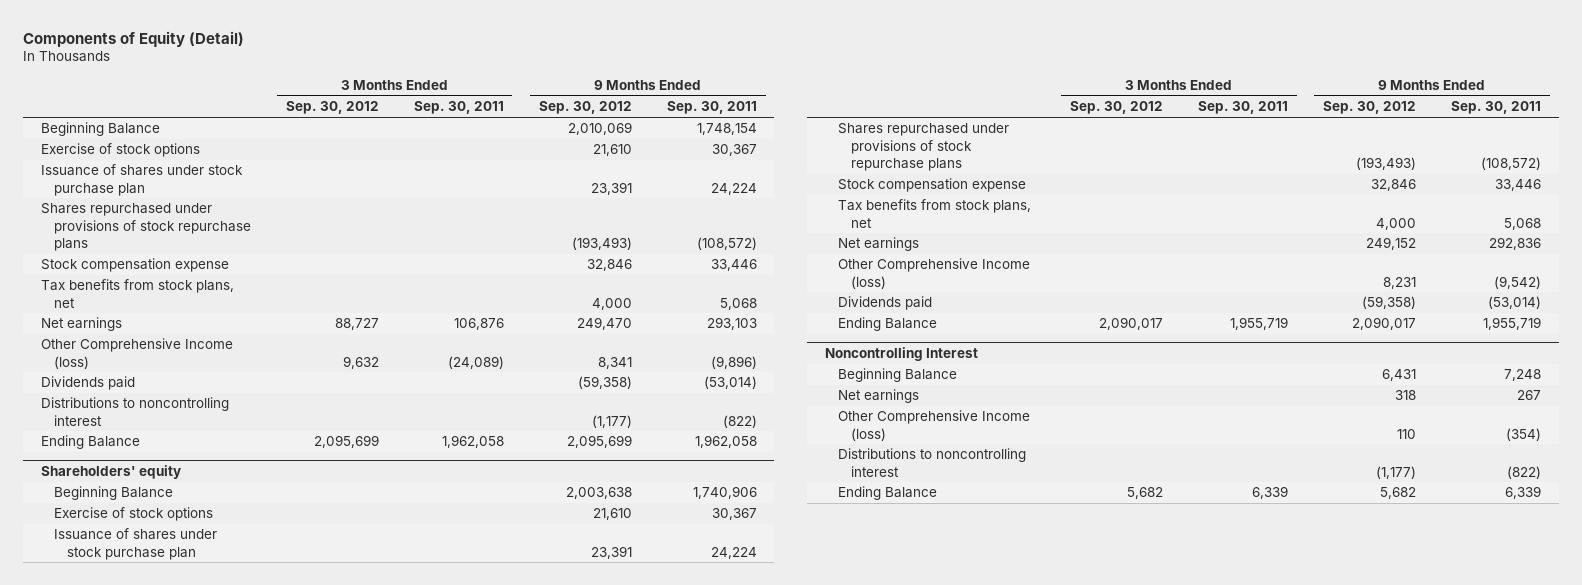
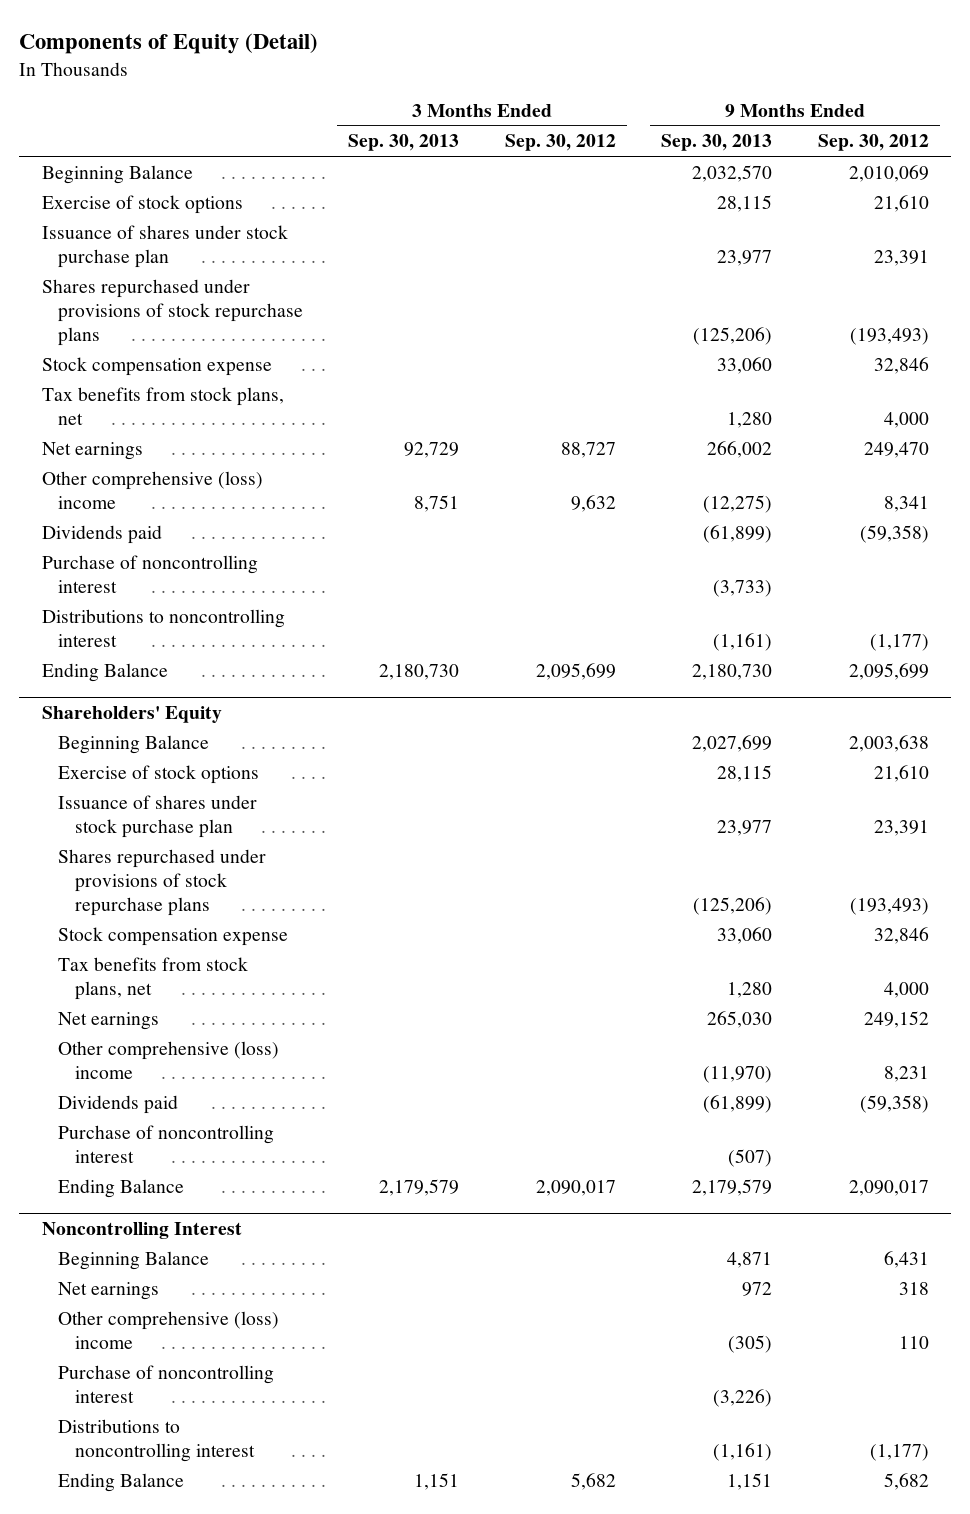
[413,101,504,115] Sep. 30, 2011 -> none
[666,101,757,115] Sep. 30, 2011 -> none
none -> [348,134,460,152] Sep. 30, 2013
none -> [661,134,773,152] Sep. 30, 2013
[40,338,233,369] Other Comprehensive Income (loss) -> [41,470,263,509] Other comprehensive (loss) income
none -> [41,554,258,593] Purchase of noncontrolling interest
[40,465,181,480] Shareholders' equity -> [41,705,222,723] Shareholders' Equity
[838,258,1031,289] Other Comprehensive Income (loss) -> [58,1040,280,1079] Other comprehensive (loss) income
none -> [58,1124,275,1163] Purchase of noncontrolling interest
[838,410,1031,441] Other Comprehensive Income (loss) -> [58,1310,280,1349] Other comprehensive (loss) income
none -> [58,1364,275,1403] Purchase of noncontrolling interest

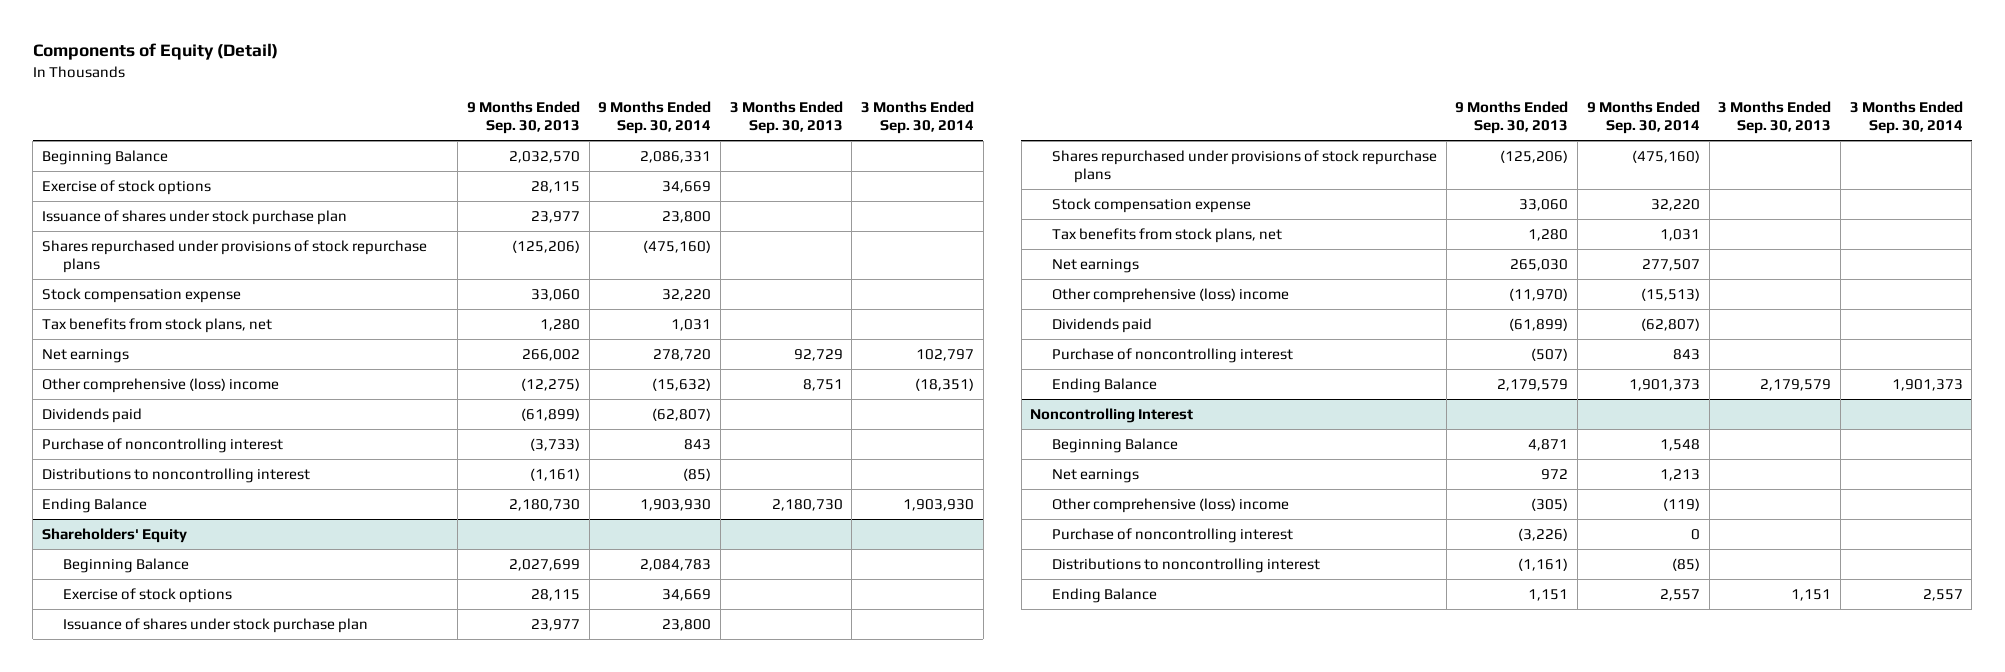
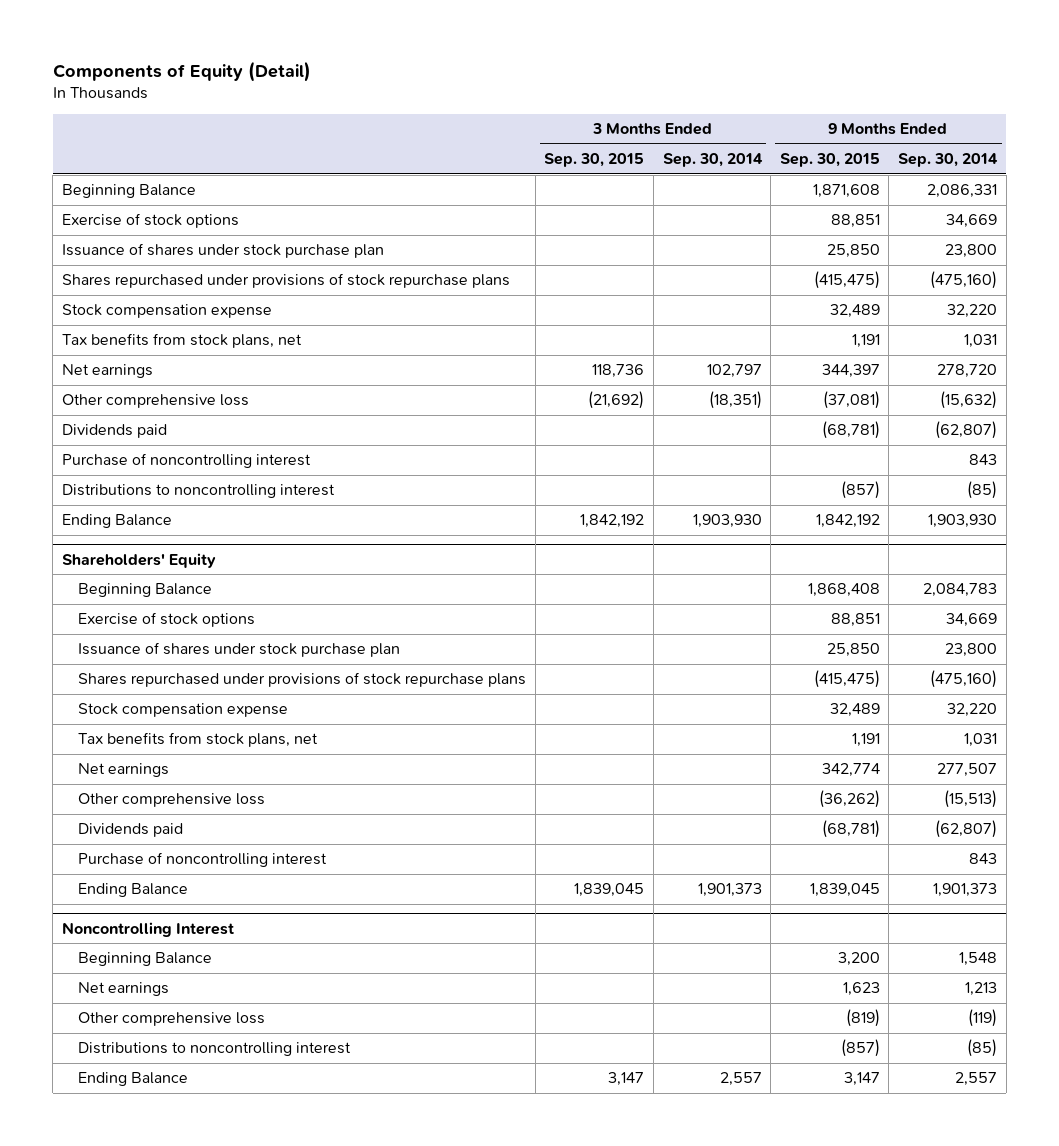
[466,100,580,135] 9 Months Ended Sep. 30, 2013 -> none
[729,100,843,135] 3 Months Ended Sep. 30, 2013 -> none
none -> [544,153,645,168] Sep. 30, 2015
none -> [779,153,880,168] Sep. 30, 2015
[41,377,279,393] Other comprehensive (loss) income -> [61,394,249,409] Other comprehensive loss
[1052,287,1290,303] Other comprehensive (loss) income -> [77,793,265,808] Other comprehensive loss
[1052,527,1294,543] Purchase of noncontrolling interest -> none
[1052,497,1290,513] Other comprehensive (loss) income -> [77,1012,265,1027] Other comprehensive loss

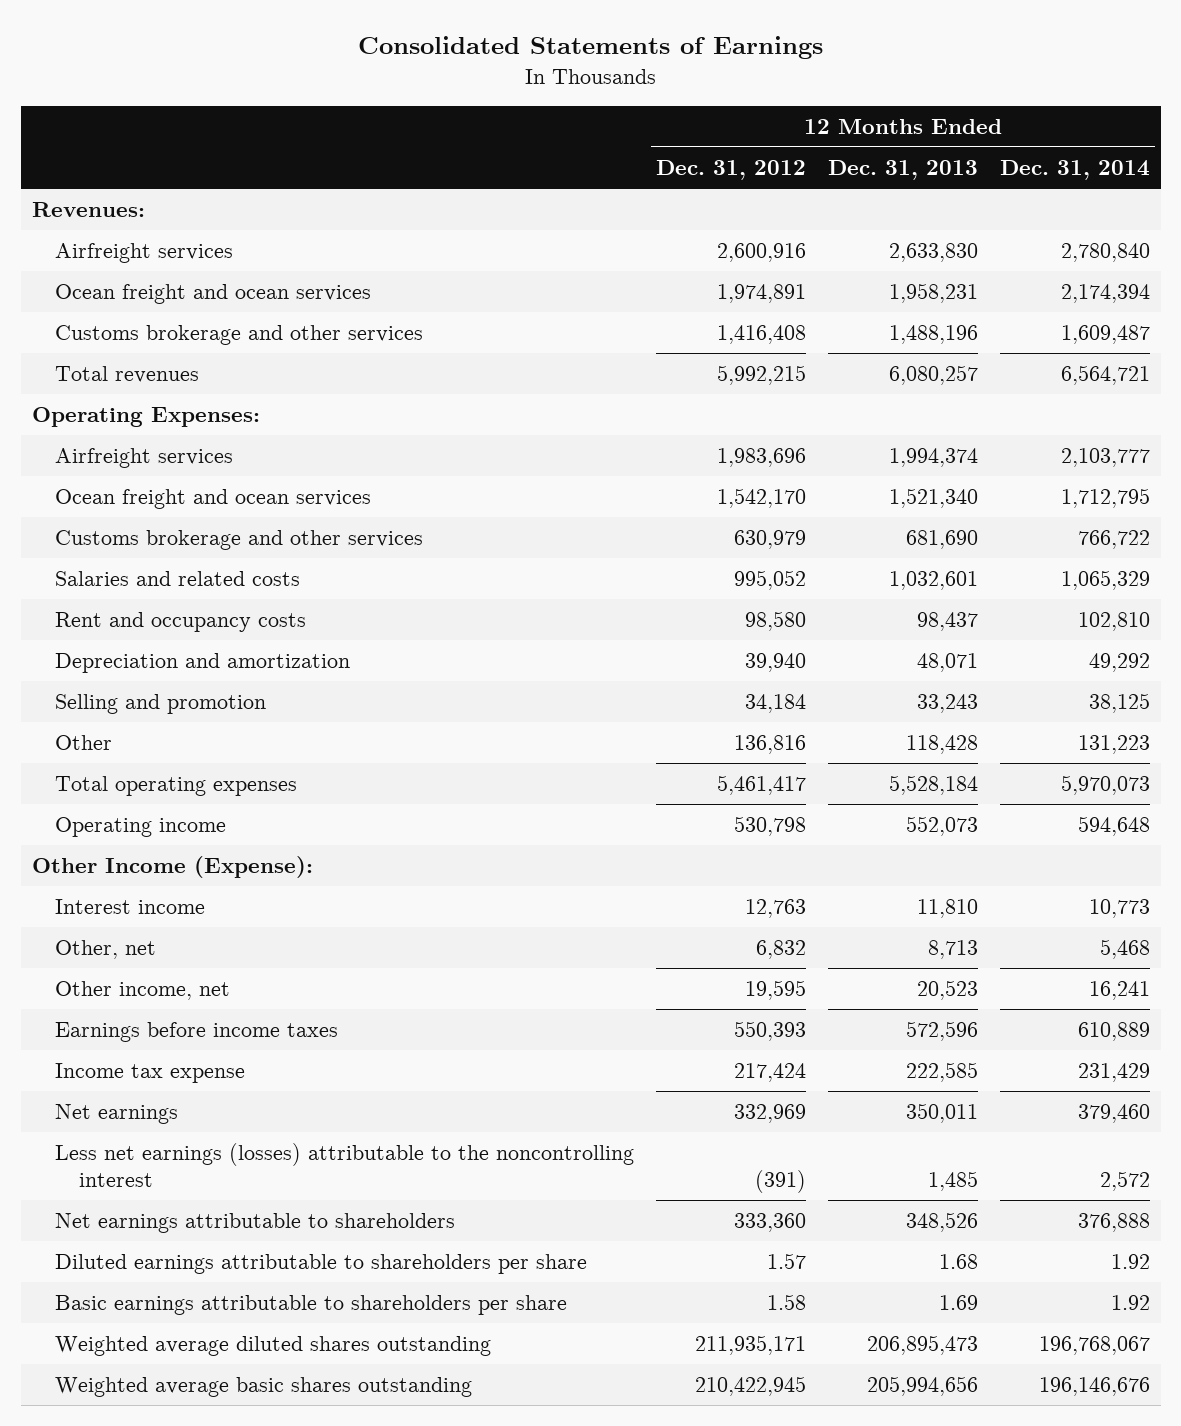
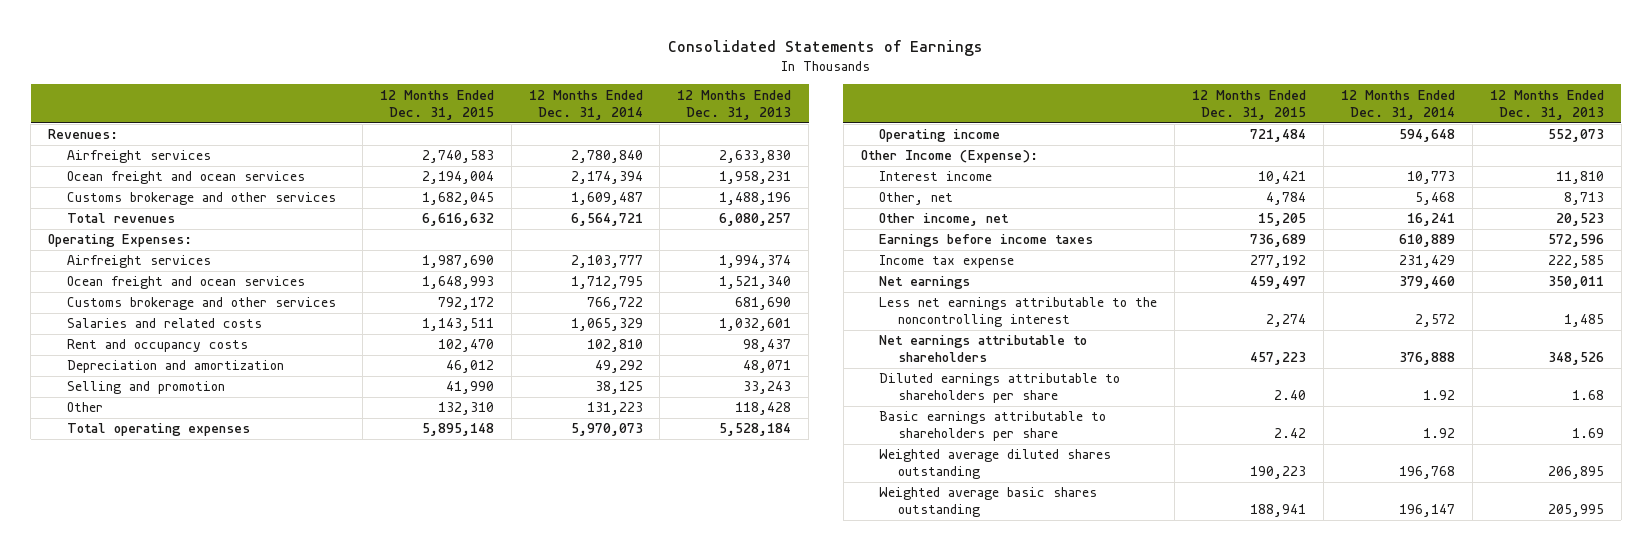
[656,159,807,180] Dec. 31, 2012 -> none
none -> [379,89,494,120] 12 Months Ended Dec. 31, 2015
[55,1143,635,1188] Less net earnings (losses) attributable to the noncontrolling interest -> [879,297,1158,328] Less net earnings attributable to the noncontrolling interest
[866,1335,978,1356] 206,895,473 -> [1547,466,1604,480] 206,895
[1038,1336,1150,1356] 196,768,067 -> [1399,466,1456,480] 196,768
[866,1376,978,1397] 205,994,656 -> [1547,504,1604,518] 205,995
[1038,1377,1150,1397] 196,146,676 -> [1399,504,1456,518] 196,147

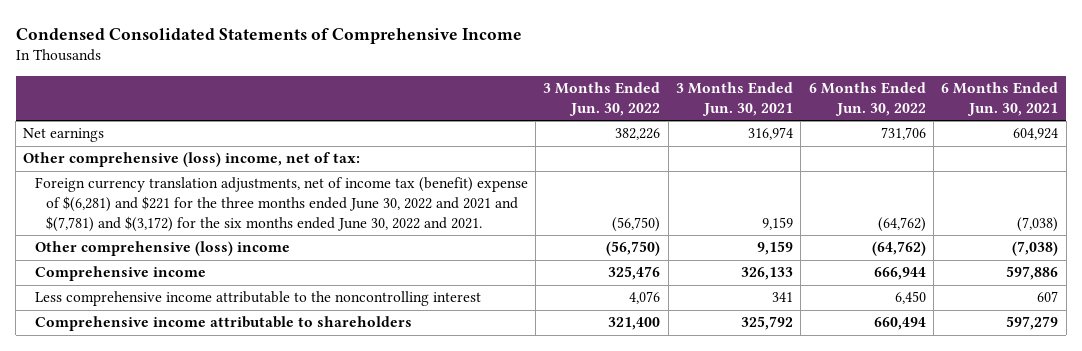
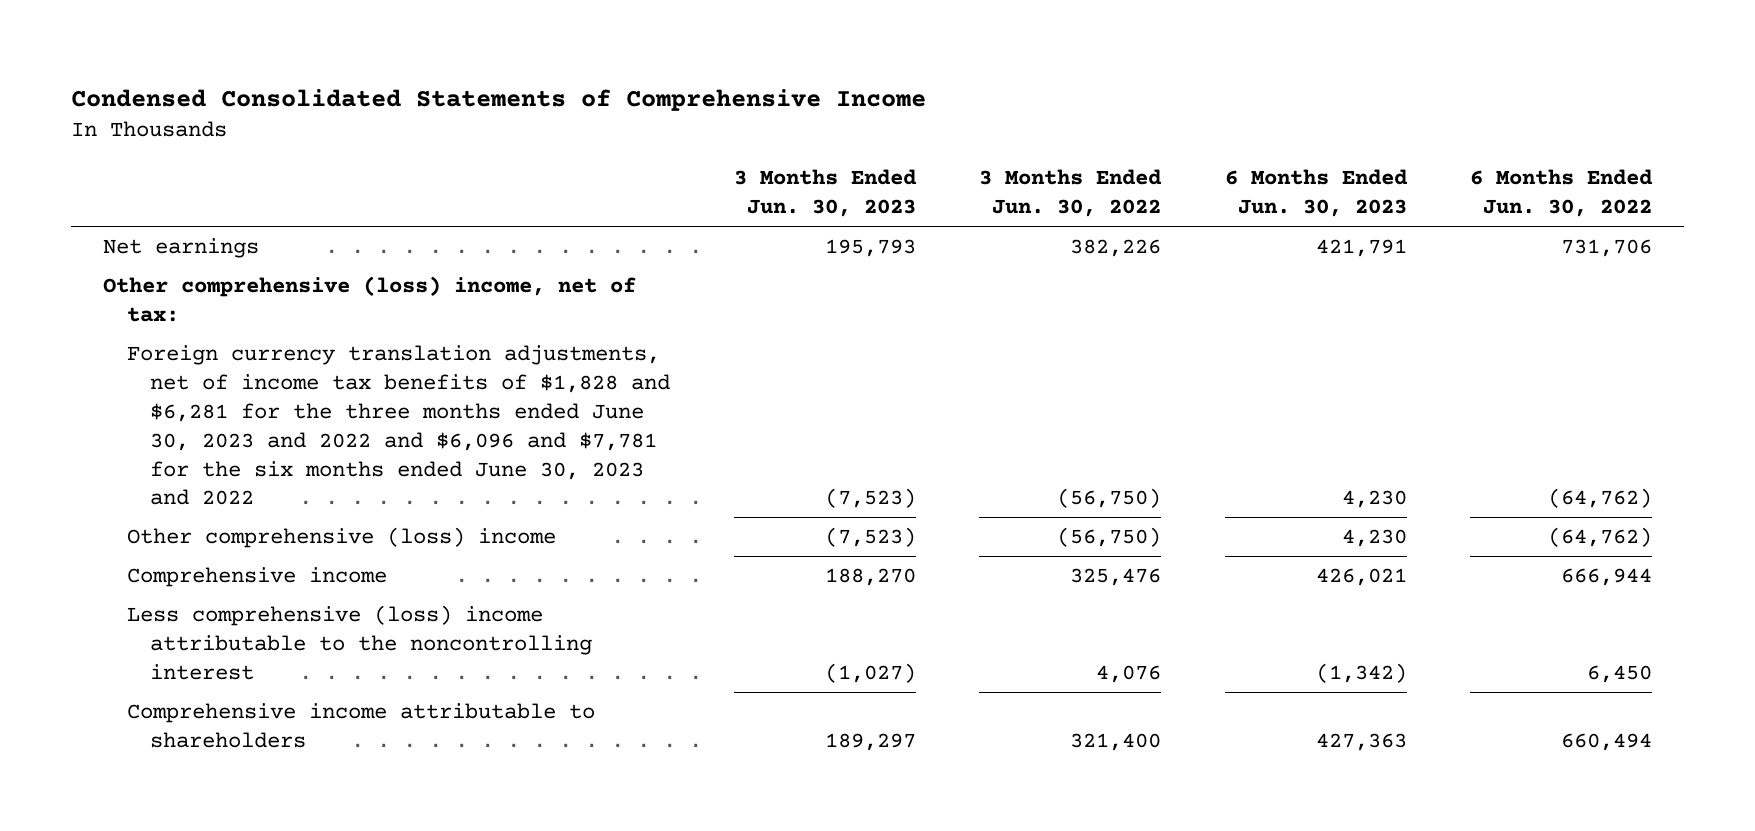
[676,82,794,116] 3 Months Ended Jun. 30, 2021 -> none
[941,82,1059,116] 6 Months Ended Jun. 30, 2021 -> none
none -> [733,169,917,218] 3 Months Ended Jun. 30, 2023
none -> [1224,169,1408,218] 6 Months Ended Jun. 30, 2023
[34,177,528,233] Foreign currency translation adjustments, net of income tax (benefit) expense of $(6,281) and $221 for the three months ended June 30, 2022 and 2021 and $(7,781) and $(3,172) for the six months ended June 30, 2022 and 2021. -> [126,344,671,506] Foreign currency translation adjustments, net of income tax benefits of $1,828 and $6,281 for the three months ended June 30, 2023 and 2022 and $6,096 and $7,781 for the six months ended June 30, 2023 and 2022
[34,291,481,307] Less comprehensive income attributable to the noncontrolling interest -> [126,604,593,680] Less comprehensive (loss) income attributable to the noncontrolling interest

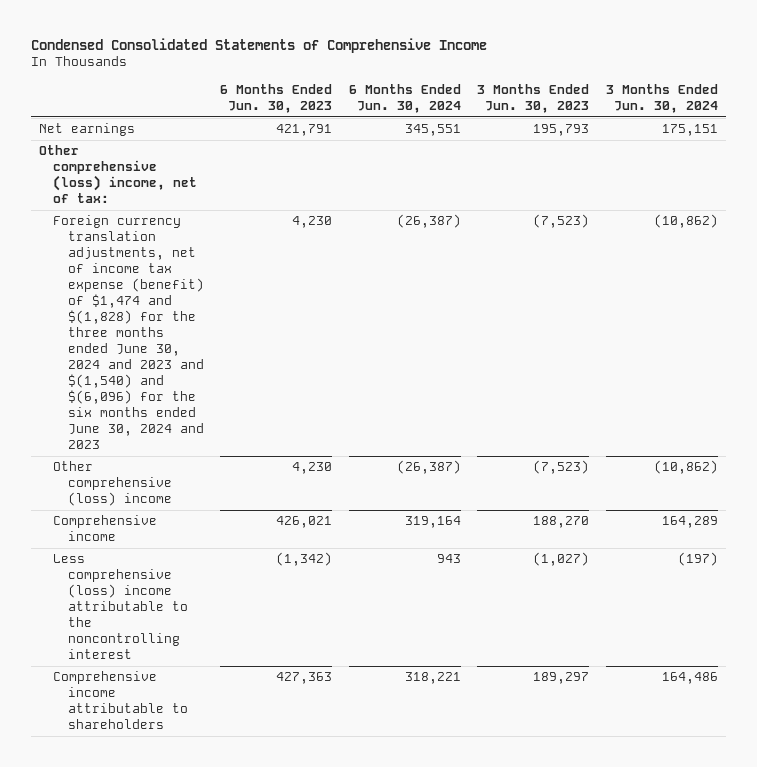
[979,169,1163,218] 3 Months Ended Jun. 30, 2022 -> none
[1470,169,1654,218] 6 Months Ended Jun. 30, 2022 -> none
none -> [348,84,461,114] 6 Months Ended Jun. 30, 2024
none -> [606,84,719,114] 3 Months Ended Jun. 30, 2024
[126,344,671,506] Foreign currency translation adjustments, net of income tax benefits of $1,828 and $6,281 for the three months ended June 30, 2023 and 2022 and $6,096 and $7,781 for the six months ended June 30, 2023 and 2022 -> [53,215,204,449] Foreign currency translation adjustments, net of income tax expense (benefit) of $1,474 and $(1,828) for the three months ended June 30, 2024 and 2023 and $(1,540) and $(6,096) for the six months ended June 30, 2024 and 2023

